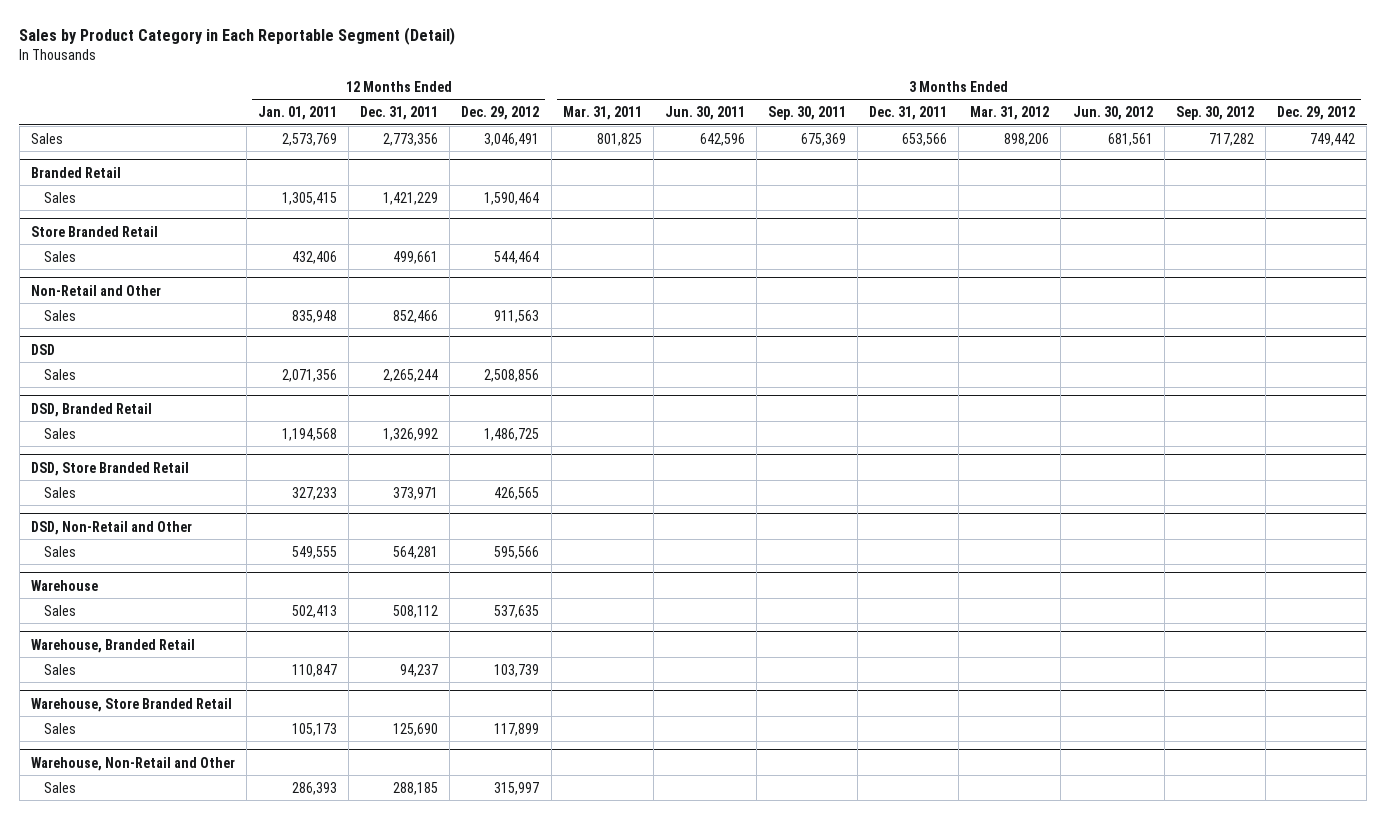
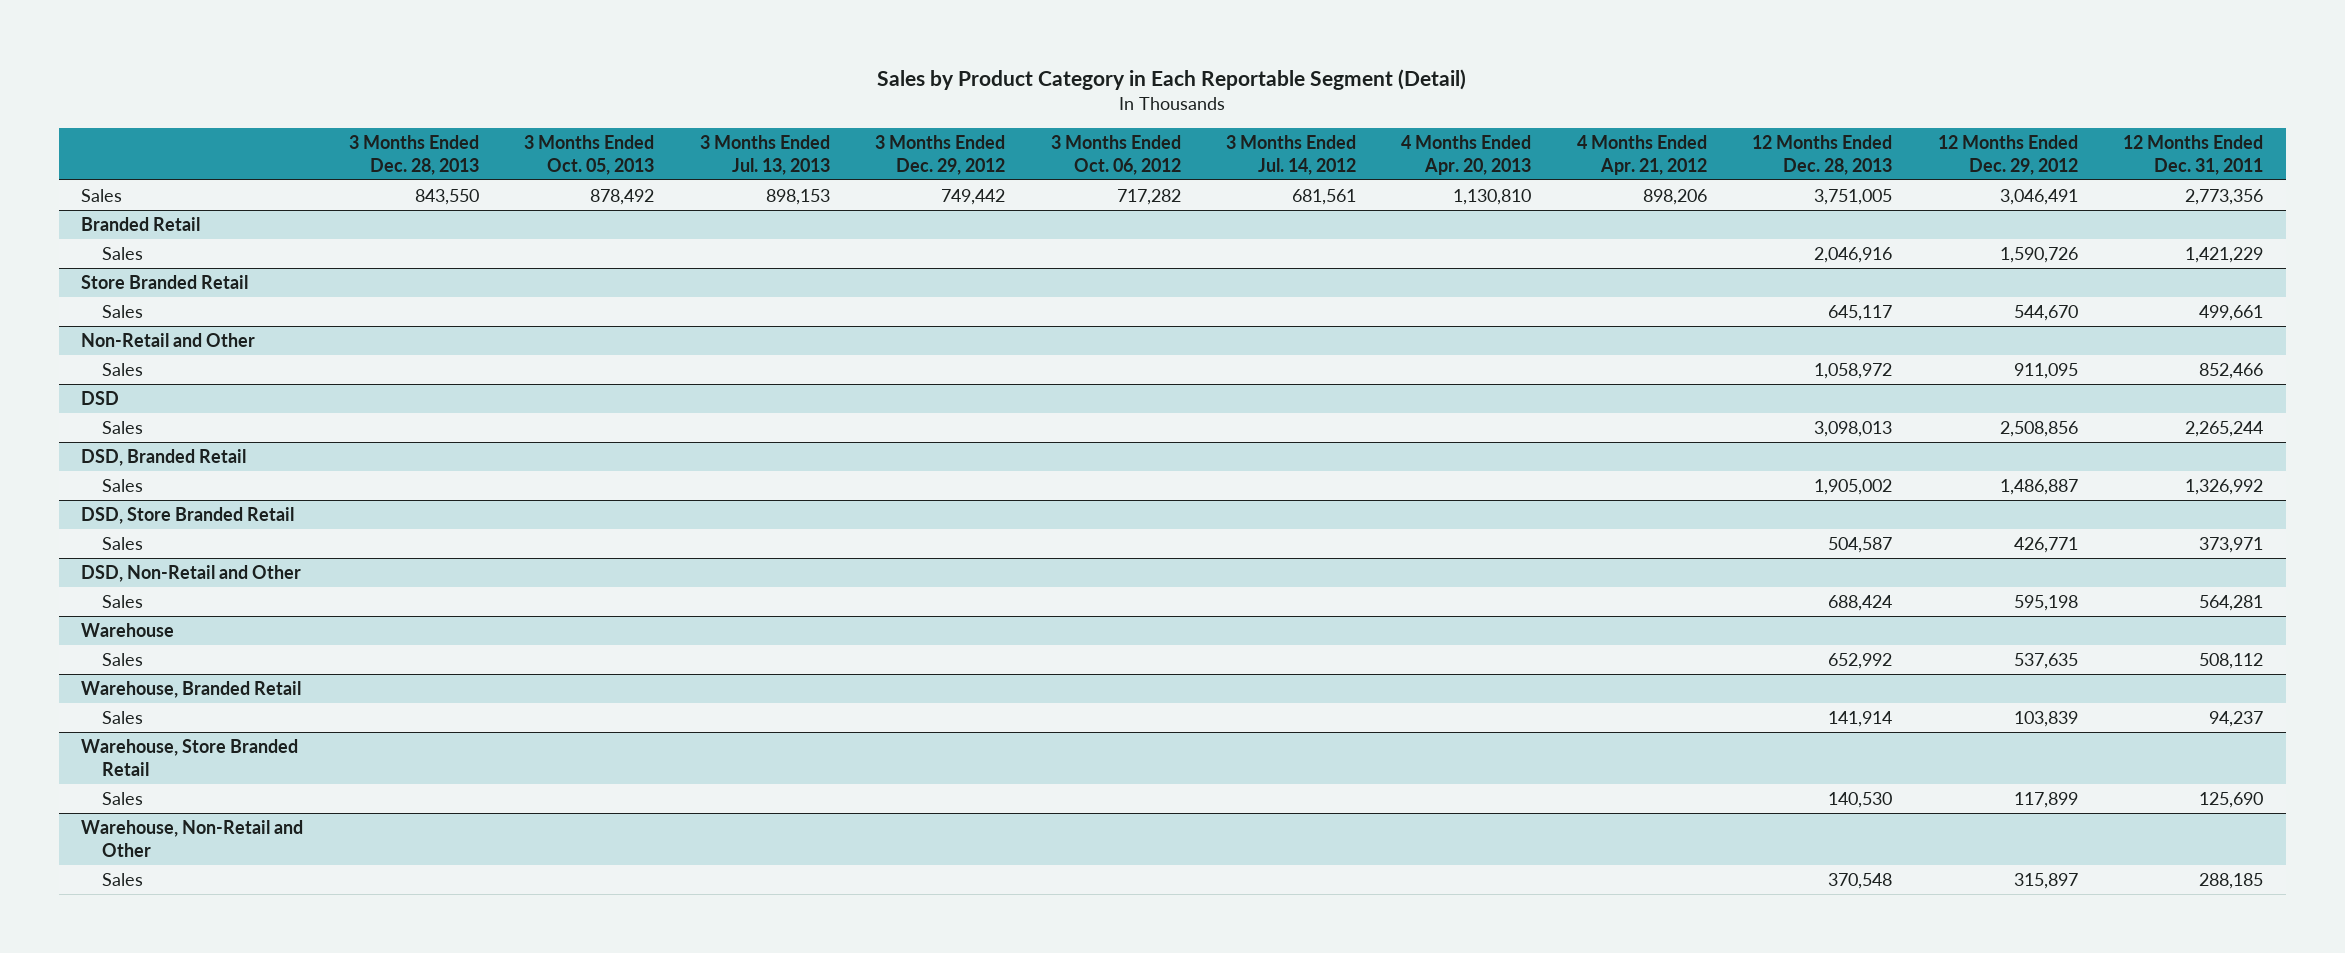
[258,106,338,121] Jan. 01, 2011 -> none
[562,106,642,121] Mar. 31, 2011 -> none
[664,106,745,121] Jun. 30, 2011 -> none
[767,106,846,121] Sep. 30, 2011 -> none
[869,106,948,121] Dec. 31, 2011 -> none
[970,106,1050,121] Mar. 31, 2012 -> none
[1072,106,1153,121] Jun. 30, 2012 -> none
[1175,106,1254,121] Sep. 30, 2012 -> none
none -> [348,134,479,175] 3 Months Ended Dec. 28, 2013
none -> [524,134,655,175] 3 Months Ended Oct. 05, 2013
none -> [699,134,830,175] 3 Months Ended Jul. 13, 2013
none -> [1050,134,1181,175] 3 Months Ended Oct. 06, 2012
none -> [1225,134,1356,175] 3 Months Ended Jul. 14, 2012
none -> [1401,134,1532,175] 4 Months Ended Apr. 20, 2013
none -> [1576,134,1707,175] 4 Months Ended Apr. 21, 2012
none -> [1752,134,1893,175] 12 Months Ended Dec. 28, 2013
[484,191,540,205] 1,590,464 -> [1999,247,2078,264] 1,590,726
[494,250,540,264] 544,464 -> [2013,305,2078,322] 544,670
[494,309,540,323] 911,563 -> [2013,363,2078,380] 911,095
[484,427,540,441] 1,486,725 -> [1999,479,2078,496] 1,486,887
[494,486,540,500] 426,565 -> [2013,537,2078,554] 426,771
[494,545,540,559] 595,566 -> [2013,595,2078,612] 595,198
[494,663,540,677] 103,739 -> [2013,711,2078,728] 103,839
[494,781,540,795] 315,997 -> [2013,873,2078,890] 315,897

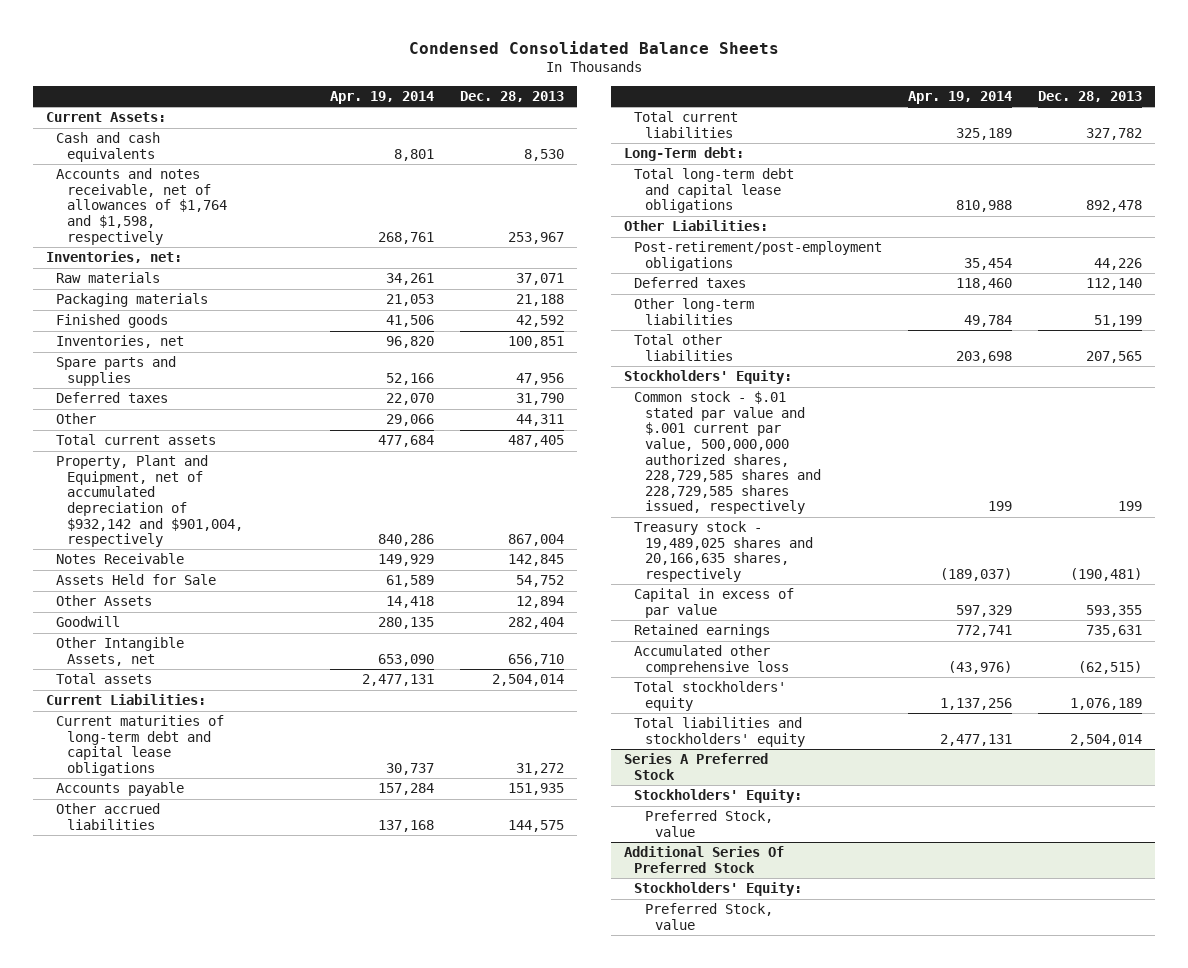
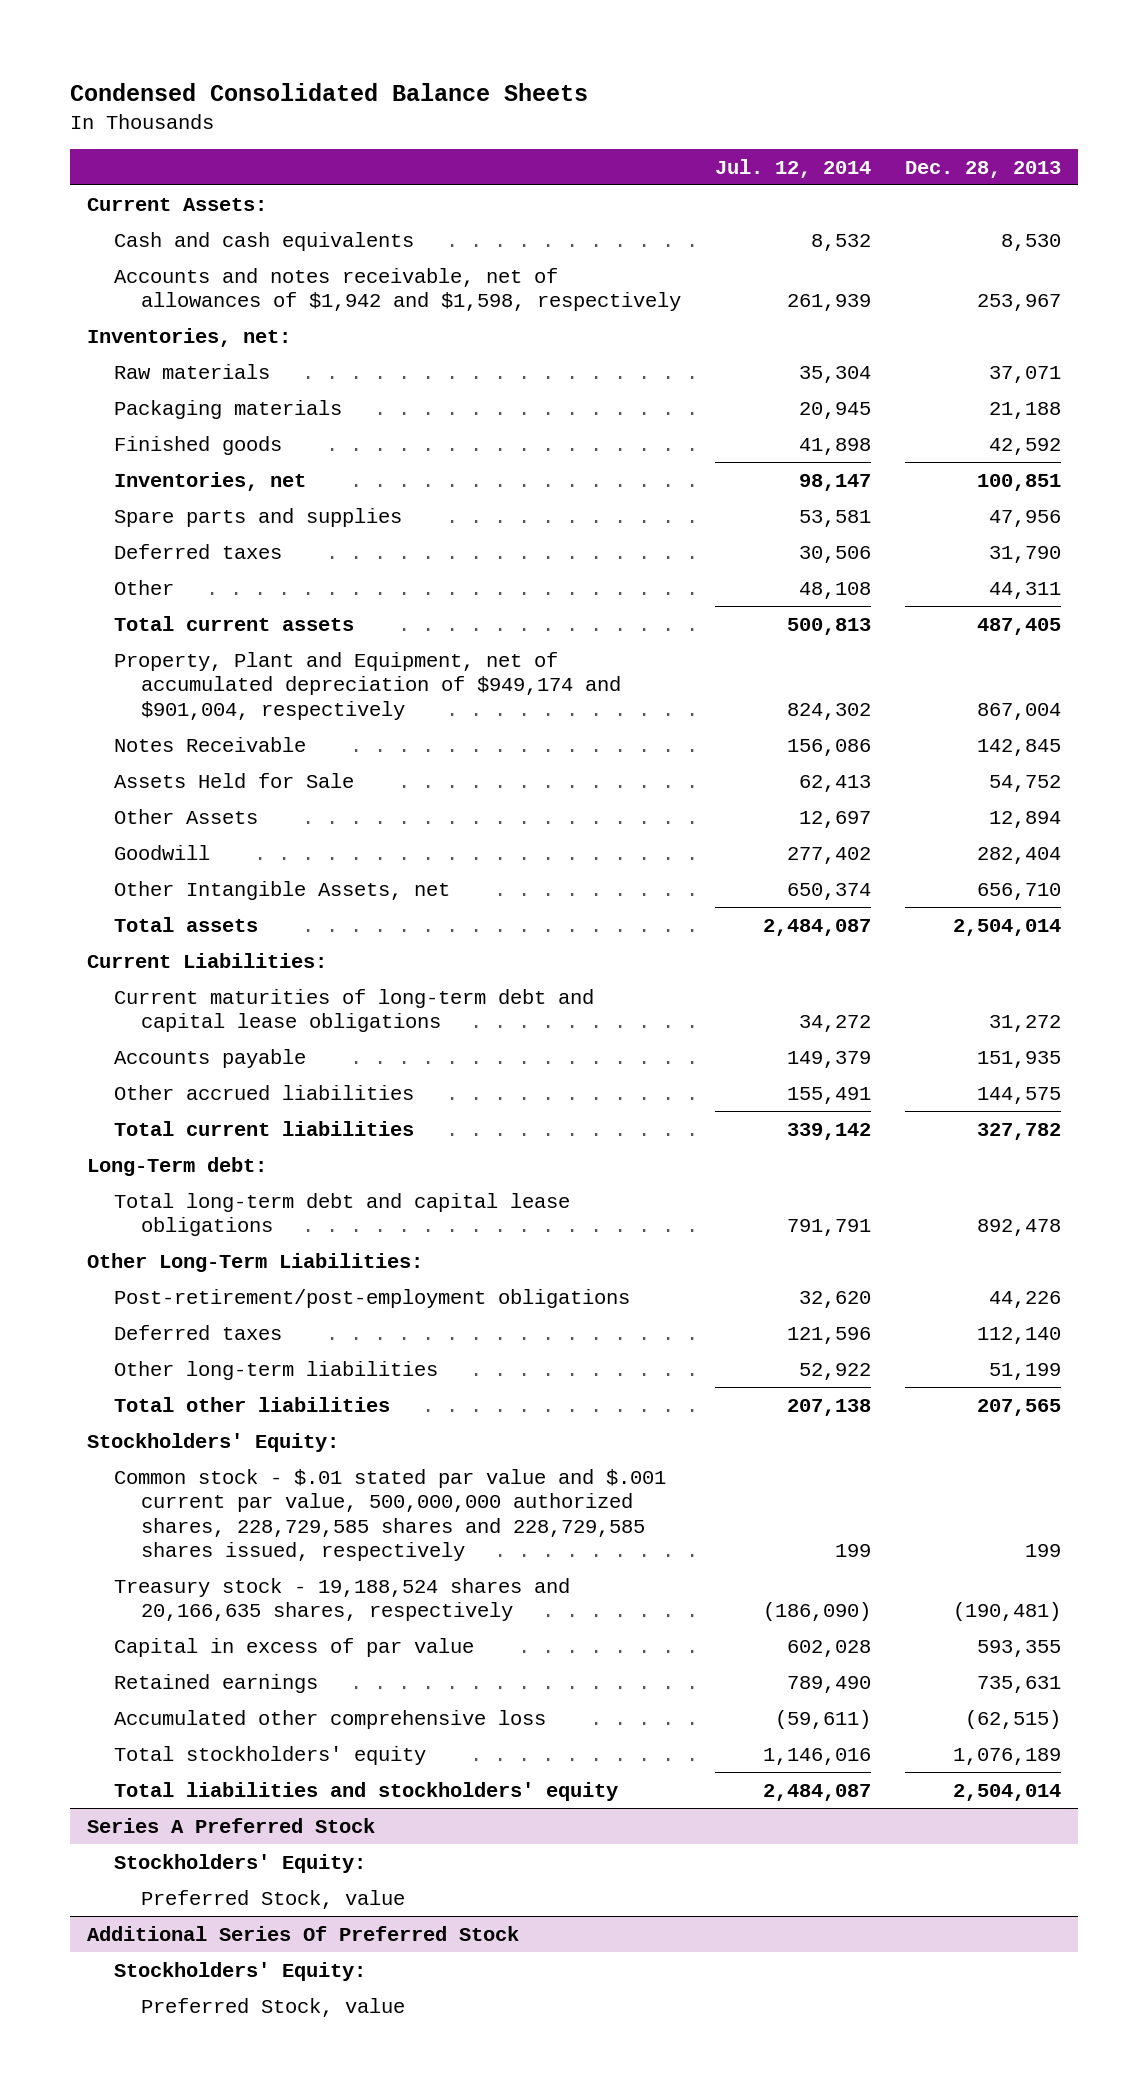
[330,90,435,104] Apr. 19, 2014 -> none
none -> [715,158,872,178] Jul. 12, 2014
[56,168,227,245] Accounts and notes receivable, net of allowances of $1,764 and $1,598, respectively -> [113,267,682,312] Accounts and notes receivable, net of allowances of $1,942 and $1,598, respectively
[56,455,243,548] Property, Plant and Equipment, net of accumulated depreciation of $932,142 and $901,004, respectively -> [113,651,622,720] Property, Plant and Equipment, net of accumulated depreciation of $949,174 and $901,004, respectively
[624,220,769,232] Other Liabilities: -> [86,1252,423,1272] Other Long-Term Liabilities:
[634,521,813,582] Treasury stock - 19,489,025 shares and 20,166,635 shares, respectively -> [113,1577,570,1622] Treasury stock - 19,188,524 shares and 20,166,635 shares, respectively

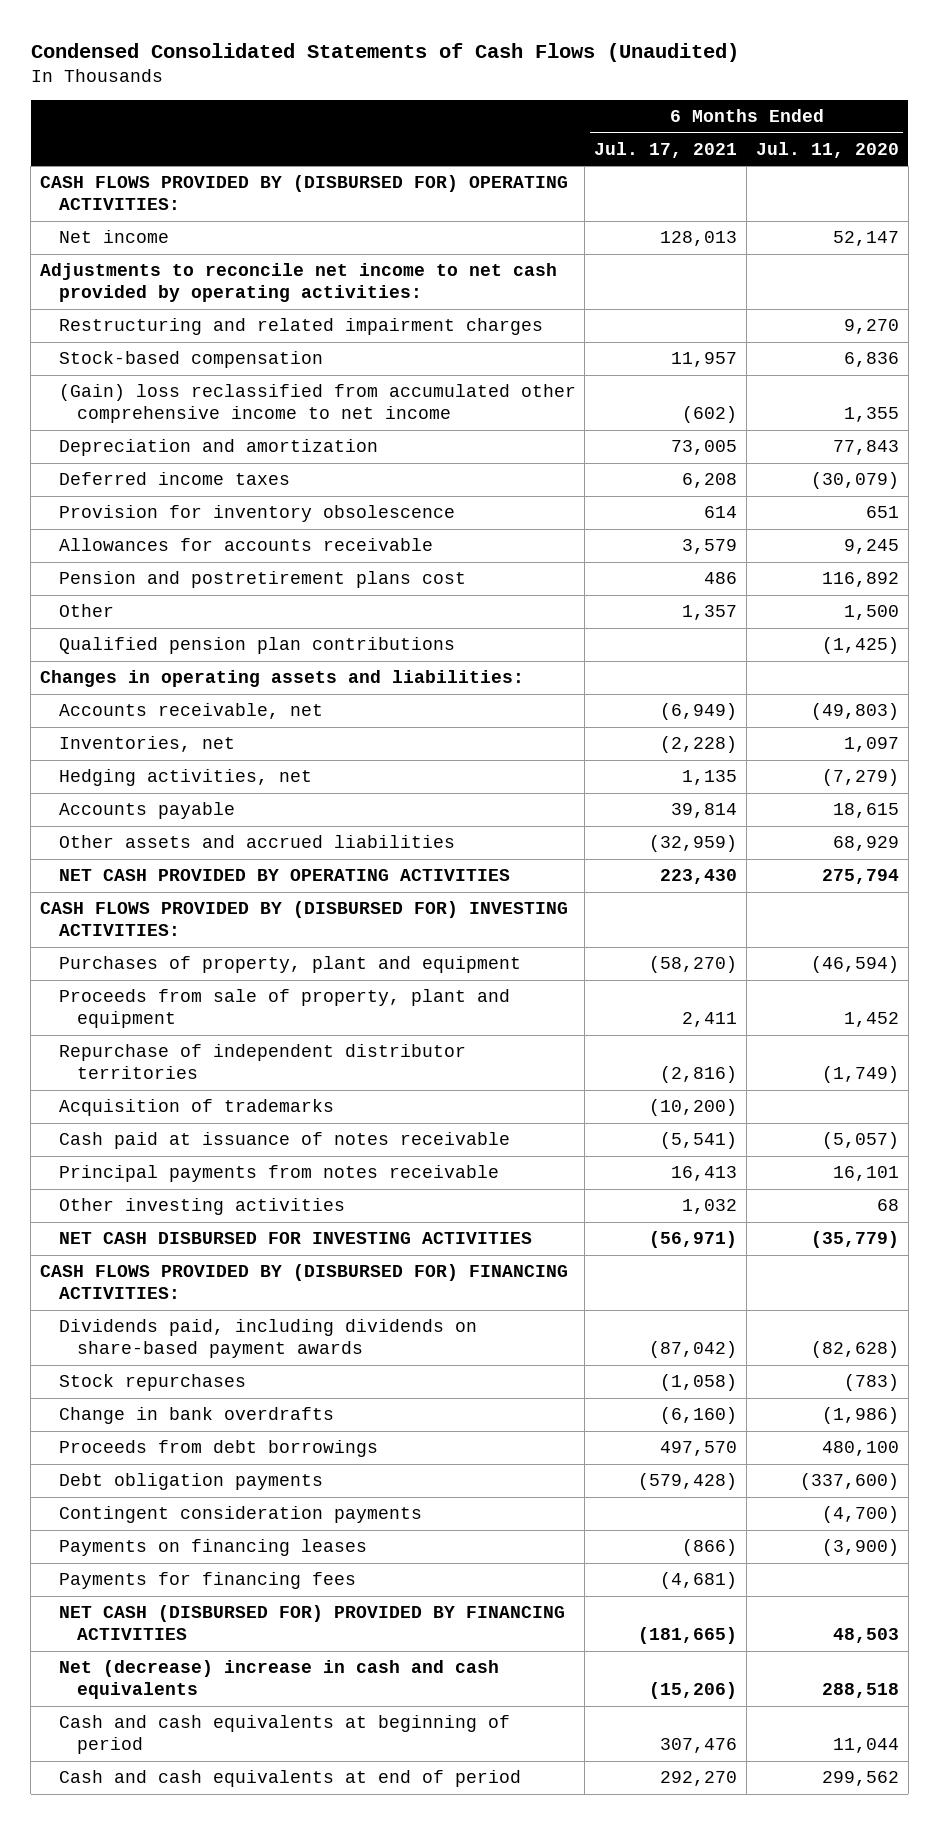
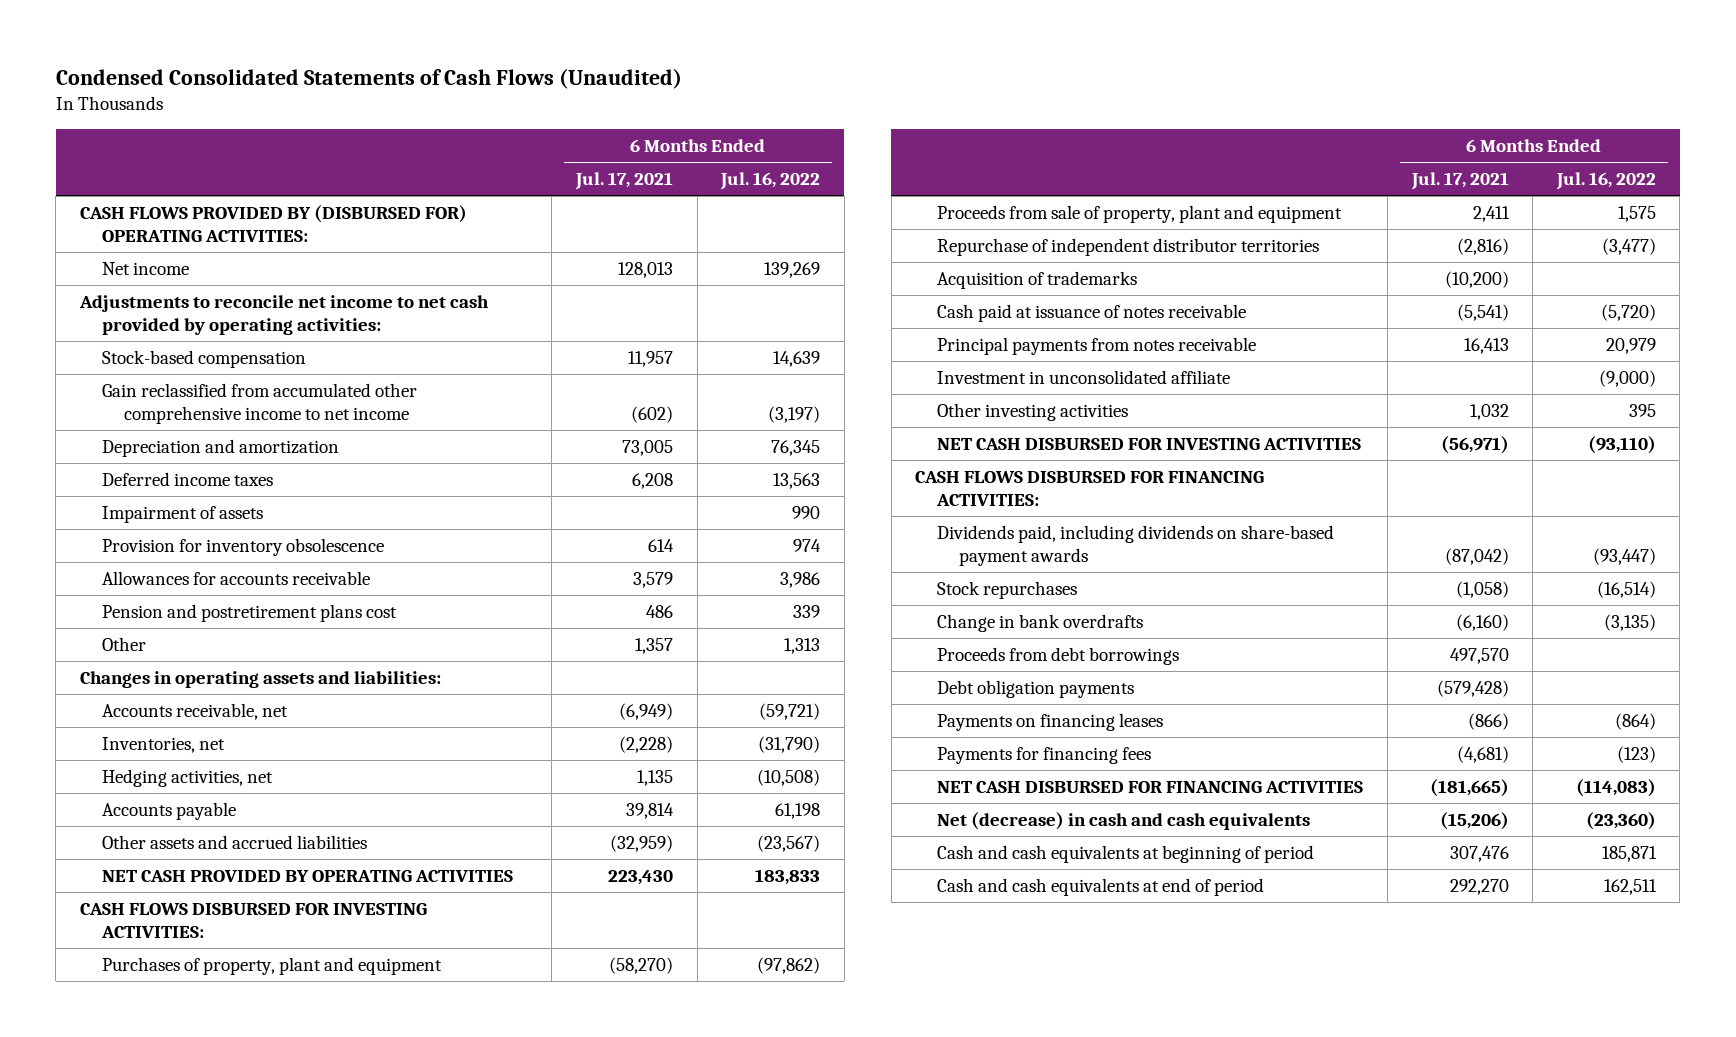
[755,141,899,158] Jul. 11, 2020 -> none
none -> [720,172,821,191] Jul. 16, 2022
[58,318,543,336] Restructuring and related impairment charges -> none
[58,384,576,424] (Gain) loss reclassified from accumulated other comprehensive income to net income -> [101,382,417,425] Gain reclassified from accumulated other comprehensive income to net income
none -> [101,505,263,523] Impairment of assets
[58,637,455,655] Qualified pension plan contributions -> none
[39,901,568,937] CASH FLOWS PROVIDED BY (DISBURSED FOR) INVESTING ACTIVITIES: -> [79,902,427,939] CASH FLOWS DISBURSED FOR INVESTING ACTIVITIES:
none -> [937,369,1231,384] Investment in unconsolidated affiliate
[39,1264,568,1300] CASH FLOWS PROVIDED BY (DISBURSED FOR) FINANCING ACTIVITIES: -> [915,470,1265,507] CASH FLOWS DISBURSED FOR FINANCING ACTIVITIES:
[58,1506,422,1524] Contingent consideration payments -> none
[58,1605,565,1641] NET CASH (DISBURSED FOR) PROVIDED BY FINANCING ACTIVITIES -> [937,780,1364,793] NET CASH DISBURSED FOR FINANCING ACTIVITIES
[58,1660,499,1700] Net (decrease) increase in cash and cash equivalents -> [937,811,1311,830] Net (decrease) in cash and cash equivalents

